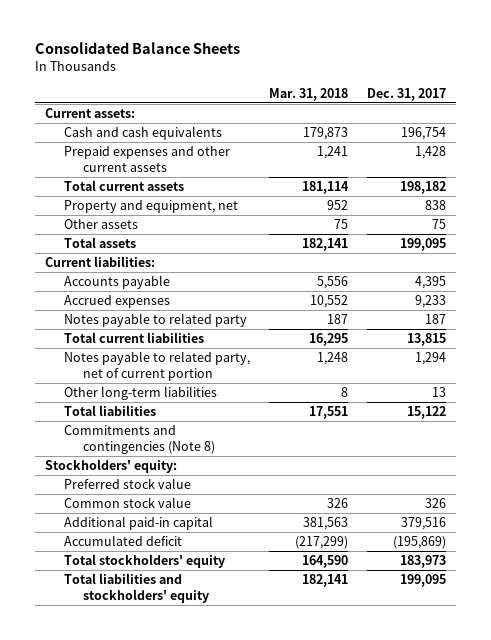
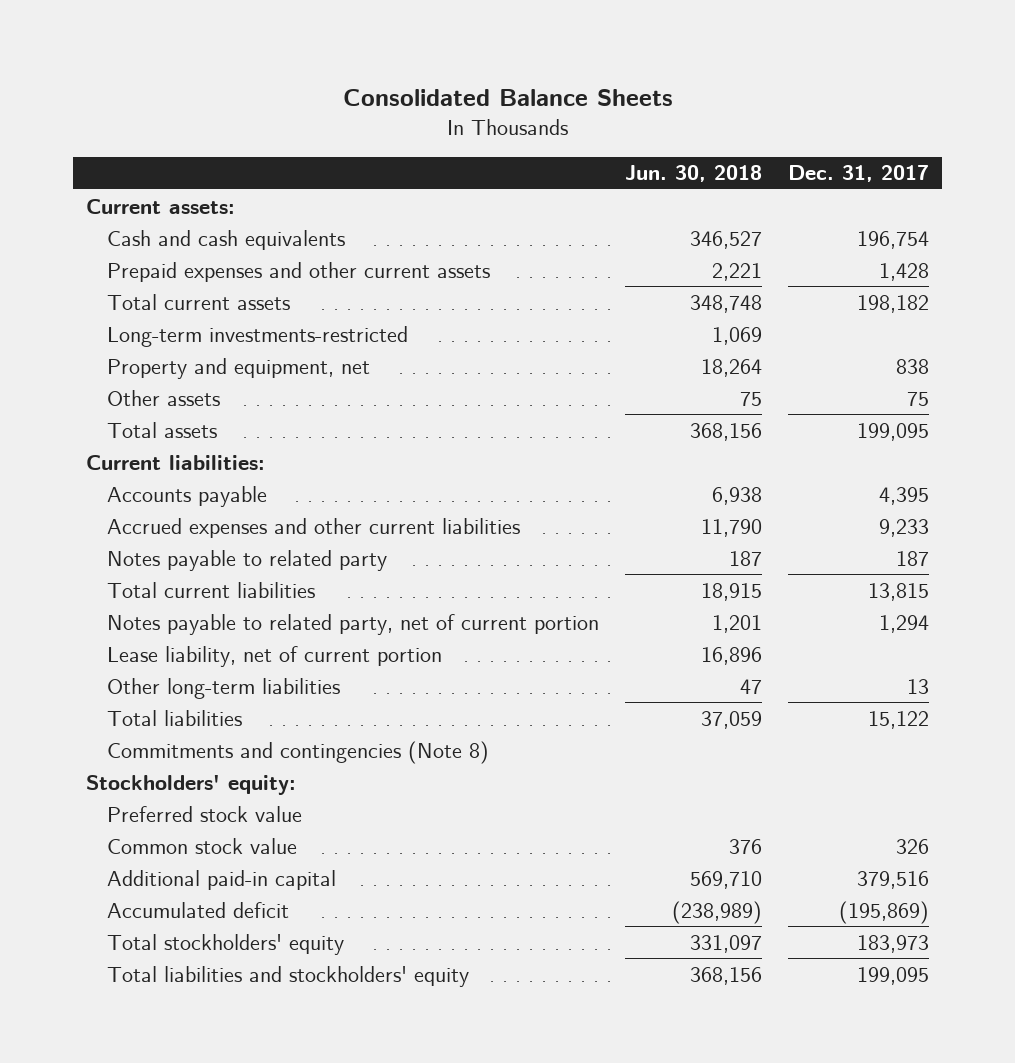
[269,87,349,101] Mar. 31, 2018 -> none
none -> [625,165,763,183] Jun. 30, 2018
none -> [107,325,409,347] Long-term investments-restricted
[63,295,170,309] Accrued expenses -> [107,517,521,538] Accrued expenses and other current liabilities
none -> [107,645,443,667] Lease liability, net of current portion

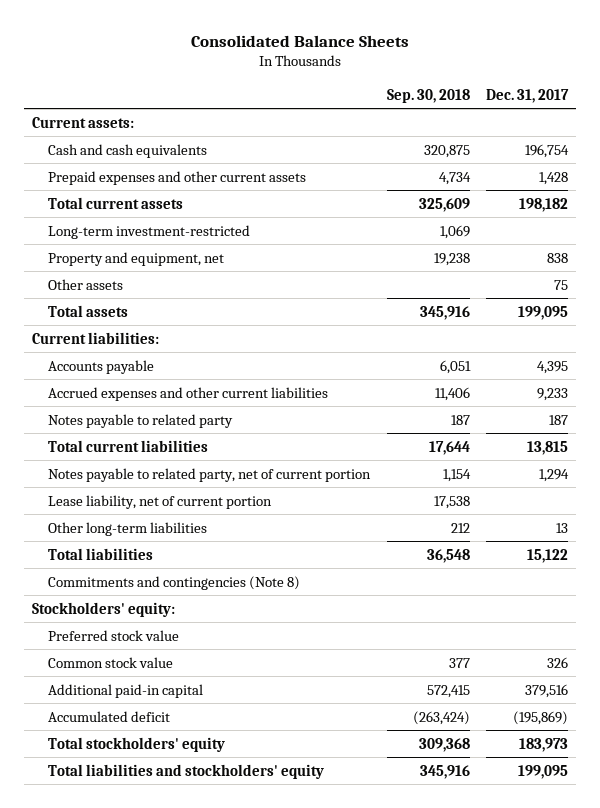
[625,165,763,183] Jun. 30, 2018 -> none
none -> [386,88,470,103] Sep. 30, 2018
[107,325,409,347] Long-term investments-restricted -> [48,224,251,239] Long-term investment-restricted

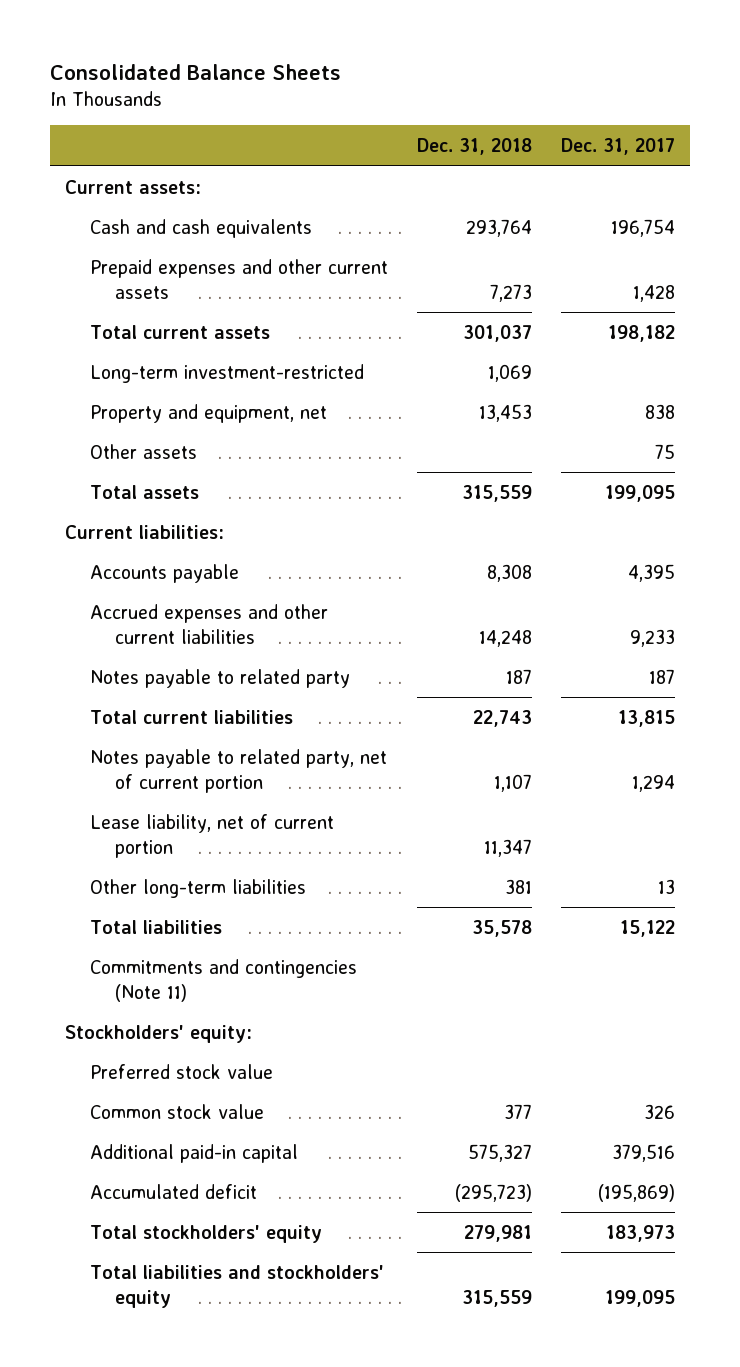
[386,88,470,103] Sep. 30, 2018 -> none
none -> [416,138,532,156] Dec. 31, 2018
[48,575,301,590] Commitments and contingencies (Note 8) -> [89,958,357,1002] Commitments and contingencies (Note 11)

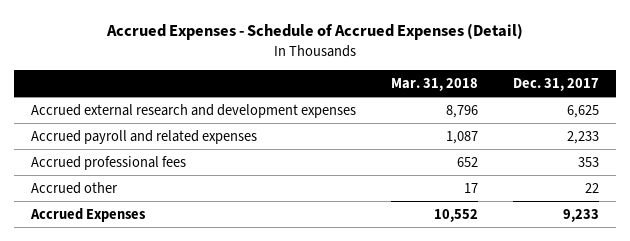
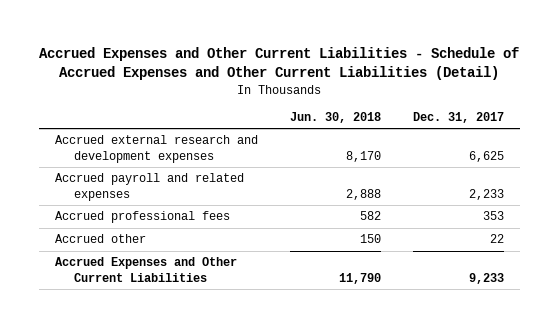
[106,23,524,41] Accrued Expenses - Schedule of Accrued Expenses (Detail) -> [39,47,520,81] Accrued Expenses and Other Current Liabilities - Schedule of Accrued Expenses and Other Current Liabilities (Detail)
[391,78,479,92] Mar. 31, 2018 -> none
none -> [289,112,381,124] Jun. 30, 2018
[30,207,147,222] Accrued Expenses -> [55,257,238,283] Accrued Expenses and Other Current Liabilities

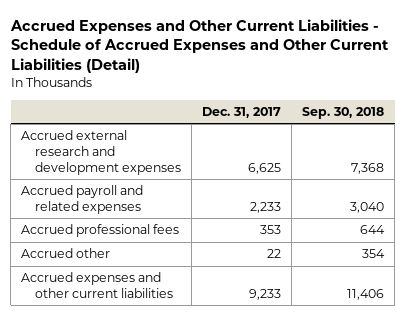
[289,112,381,124] Jun. 30, 2018 -> none
none -> [302,106,385,119] Sep. 30, 2018
[55,257,238,283] Accrued Expenses and Other Current Liabilities -> [21,272,174,299] Accrued expenses and other current liabilities

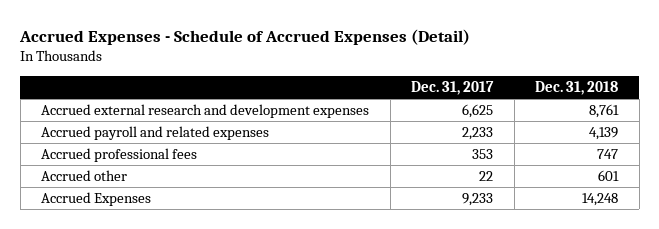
[9,18,389,73] Accrued Expenses and Other Current Liabilities - Schedule of Accrued Expenses and Other Current Liabilities (Detail) -> [19,29,471,46] Accrued Expenses - Schedule of Accrued Expenses (Detail)
[302,106,385,119] Sep. 30, 2018 -> none
none -> [535,80,619,95] Dec. 31, 2018
[21,272,174,299] Accrued expenses and other current liabilities -> [41,192,152,207] Accrued Expenses

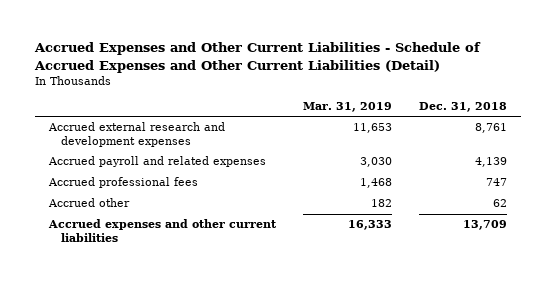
[19,29,471,46] Accrued Expenses - Schedule of Accrued Expenses (Detail) -> [34,42,482,73] Accrued Expenses and Other Current Liabilities - Schedule of Accrued Expenses and Other Current Liabilities (Detail)
[411,80,495,95] Dec. 31, 2017 -> none
none -> [302,102,392,113] Mar. 31, 2019
[41,192,152,207] Accrued Expenses -> none
[598,170,620,182] 601 -> [492,199,507,208] 62
none -> [47,219,277,242] Accrued expenses and other current liabilities

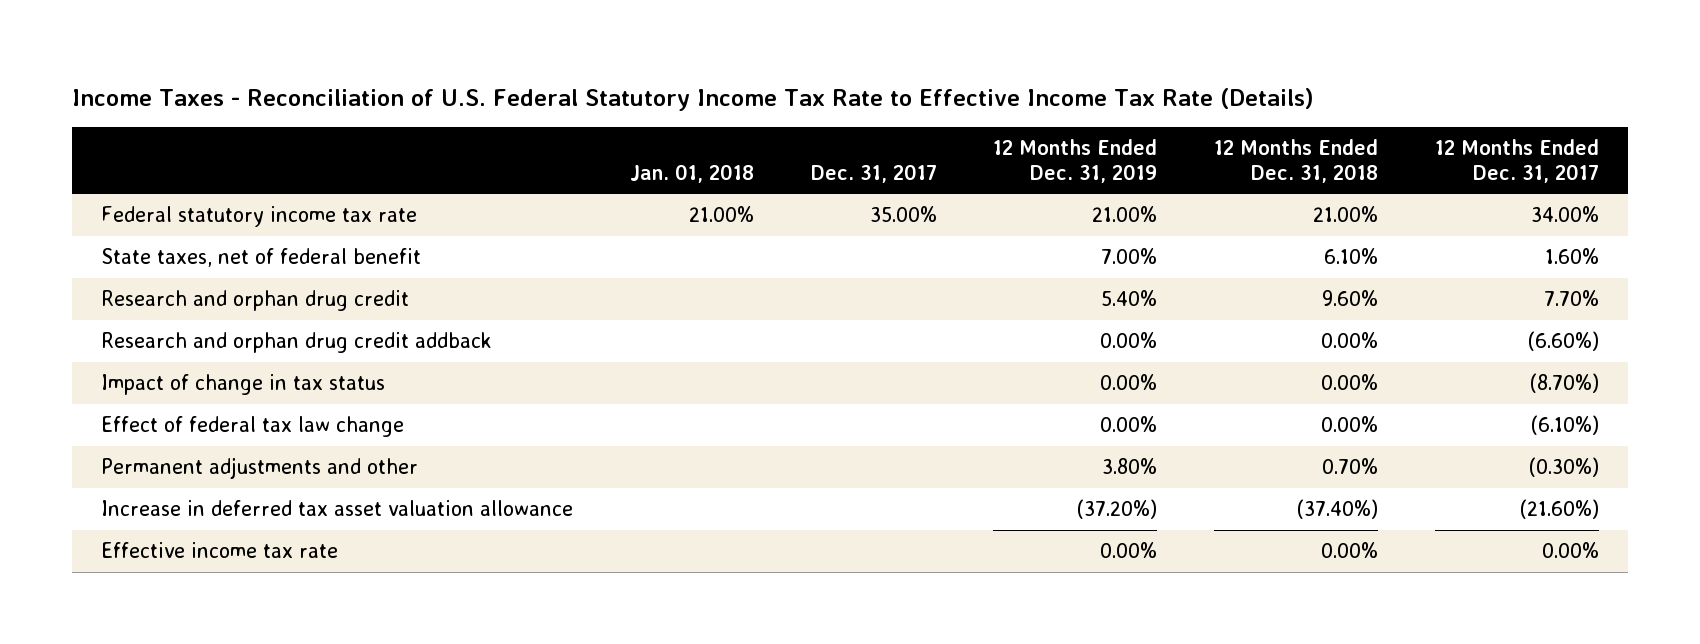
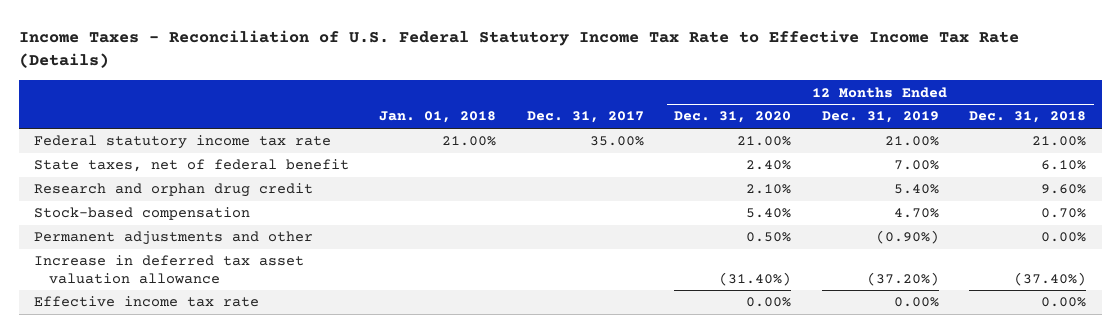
[1435,138,1600,183] 12 Months Ended Dec. 31, 2017 -> none
none -> [674,111,792,124] Dec. 31, 2020
[100,332,492,354] Research and orphan drug credit addback -> none
[100,374,385,396] Impact of change in tax status -> none
[100,416,404,438] Effect of federal tax law change -> none
none -> [34,207,251,221] Stock-based compensation
[1102,458,1158,475] 3.80% -> [875,230,939,245] (0.90%)
[1322,458,1379,475] 0.70% -> [1041,232,1087,243] 0.00%

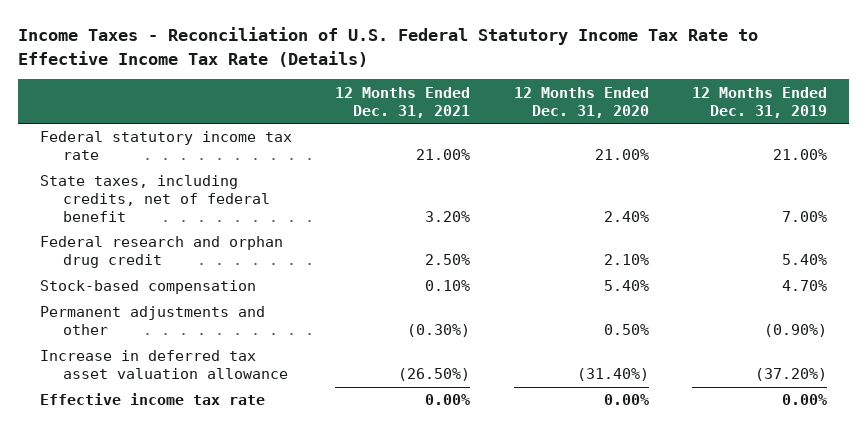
[379,111,497,124] Jan. 01, 2018 -> none
[526,111,644,124] Dec. 31, 2017 -> none
[969,111,1087,124] Dec. 31, 2018 -> none
none -> [335,86,471,118] 12 Months Ended Dec. 31, 2021
[34,159,350,173] State taxes, net of federal benefit -> [39,175,271,222] State taxes, including credits, net of federal benefit
[34,183,314,198] Research and orphan drug credit -> [39,236,283,269] Federal research and orphan drug credit

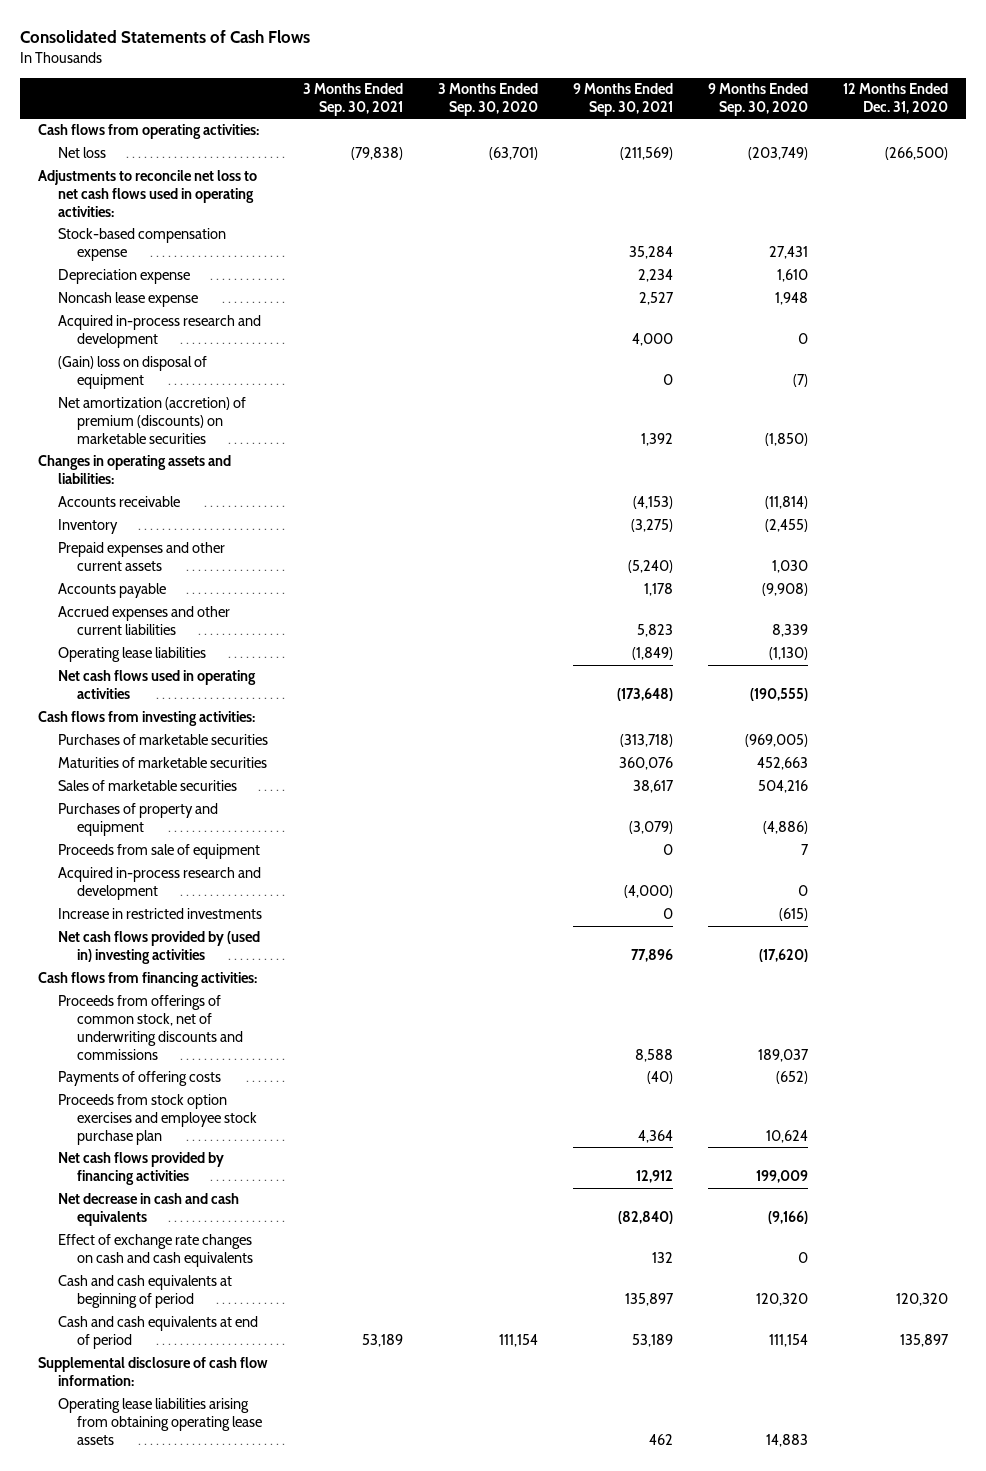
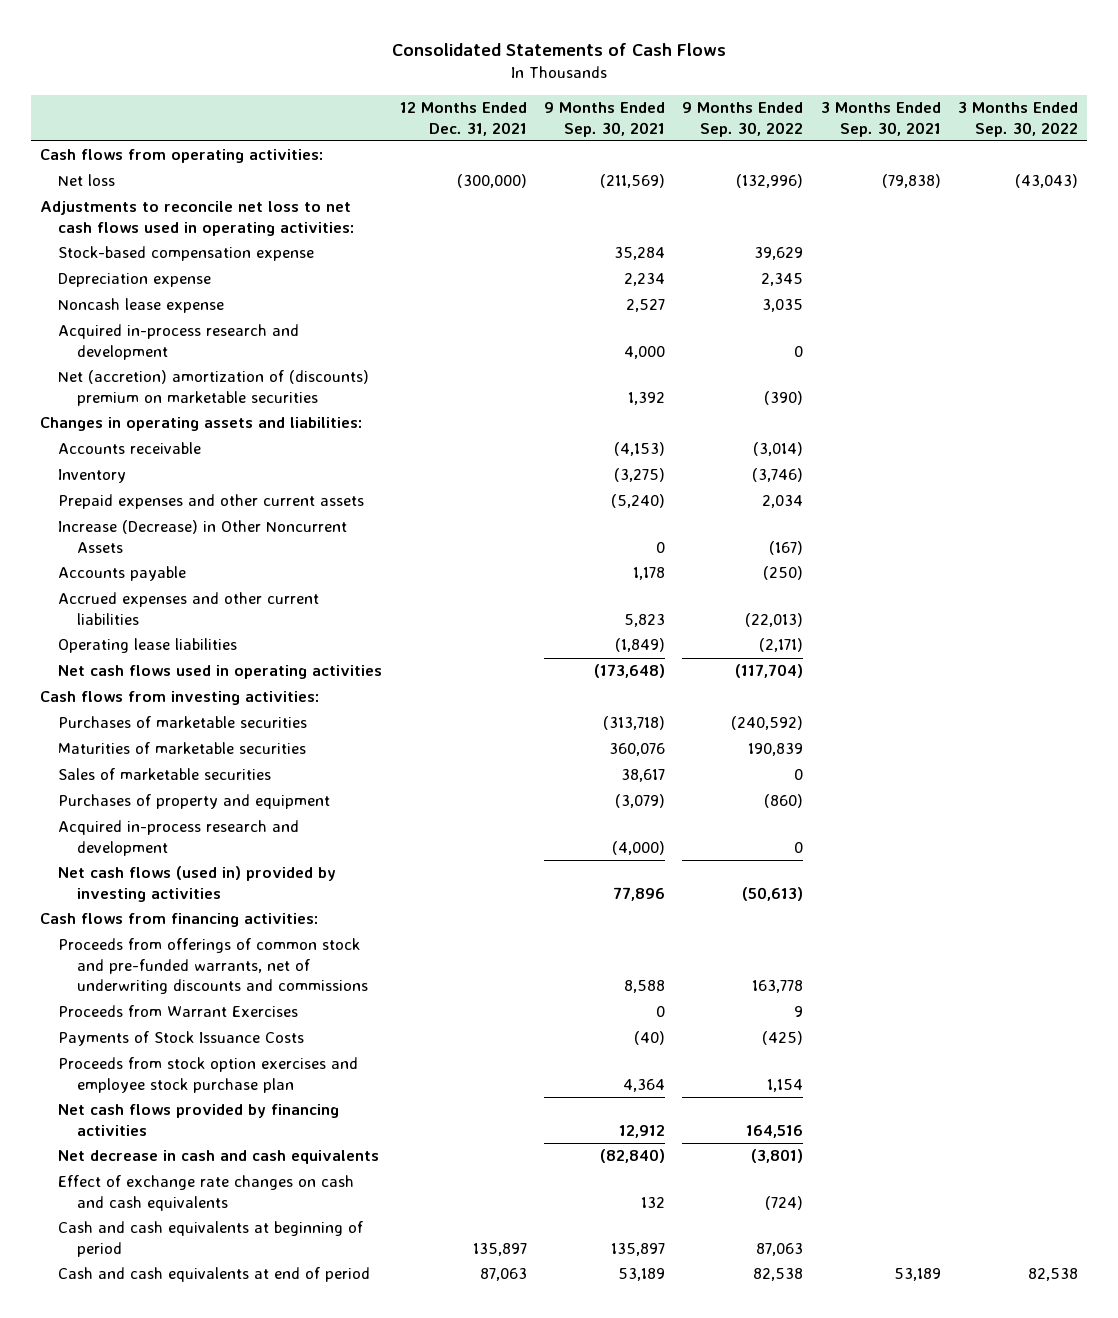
[438,83,539,117] 3 Months Ended Sep. 30, 2020 -> none
[708,83,809,117] 9 Months Ended Sep. 30, 2020 -> none
[843,83,949,115] 12 Months Ended Dec. 31, 2020 -> none
none -> [399,102,527,136] 12 Months Ended Dec. 31, 2021
none -> [682,102,804,137] 9 Months Ended Sep. 30, 2022
none -> [958,102,1079,137] 3 Months Ended Sep. 30, 2022
[57,356,207,390] (Gain) loss on disposal of equipment -> none
[57,397,246,445] Net amortization (accretion) of premium (discounts) on marketable securities -> [58,370,370,406] Net (accretion) amortization of (discounts) premium on marketable securities
none -> [58,520,348,553] Increase (Decrease) in Other Noncurrent Assets
[57,844,260,860] Proceeds from sale of equipment -> none
[57,908,262,920] Increase in restricted investments -> none
[57,931,260,965] Net cash flows provided by (used in) investing activities -> [58,866,337,902] Net cash flows (used in) provided by investing activities
[57,995,244,1061] Proceeds from offerings of common stock, net of underwriting discounts and commissions -> [58,938,369,995] Proceeds from offerings of common stock and pre-funded warrants, net of underwriting discounts and commissions
none -> [58,1005,299,1018] Proceeds from Warrant Exercises
[57,1071,221,1087] Payments of offering costs -> [58,1031,305,1047] Payments of Stock Issuance Costs
[37,1357,268,1387] Supplemental disclosure of cash flow information: -> none
[57,1398,263,1446] Operating lease liabilities arising from obtaining operating lease assets -> none

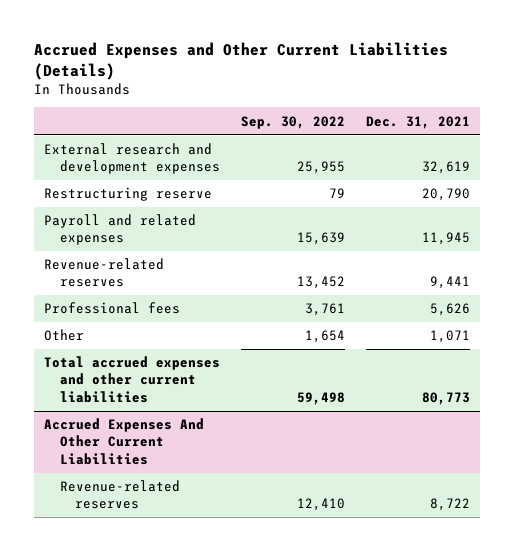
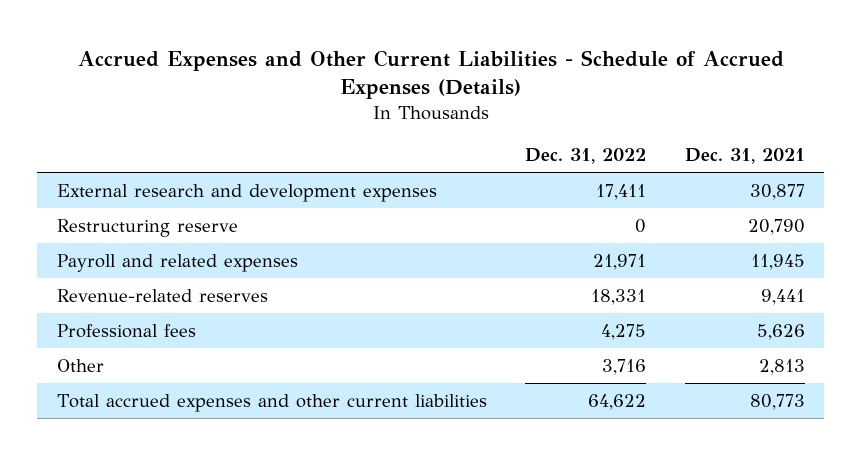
[34,41,449,80] Accrued Expenses and Other Current Liabilities (Details) -> [77,49,784,100] Accrued Expenses and Other Current Liabilities - Schedule of Accrued Expenses (Details)
[240,115,345,129] Sep. 30, 2022 -> none
none -> [525,148,647,165] Dec. 31, 2022
[421,161,470,175] 32,619 -> [749,183,805,200] 30,877
[429,330,470,344] 1,071 -> [758,358,805,375] 2,813
[44,418,205,465] Accrued Expenses And Other Current Liabilities -> none
[59,480,180,510] Revenue-related reserves -> none

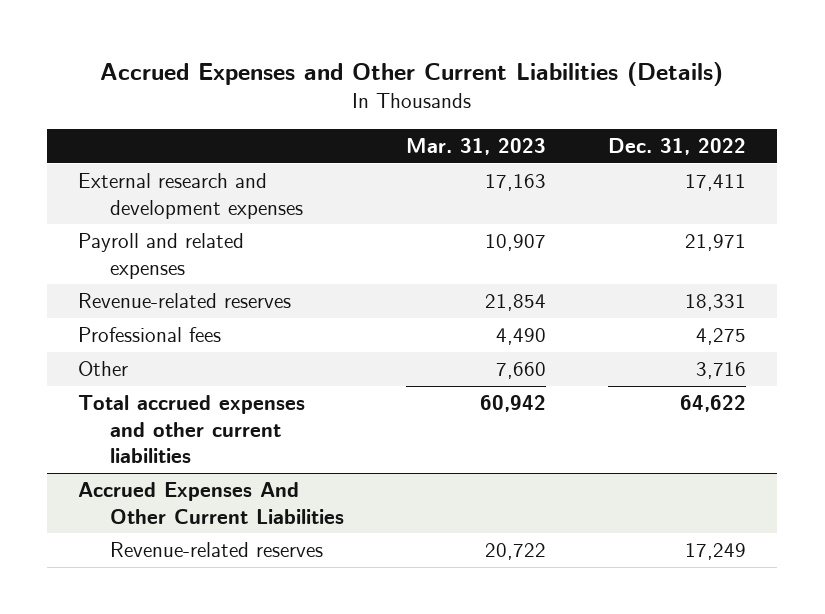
[77,49,784,100] Accrued Expenses and Other Current Liabilities - Schedule of Accrued Expenses (Details) -> [100,61,724,86] Accrued Expenses and Other Current Liabilities (Details)
[684,148,805,165] Dec. 31, 2021 -> none
none -> [405,138,546,156] Mar. 31, 2023
[56,218,238,237] Restructuring reserve -> none
none -> [78,482,344,524] Accrued Expenses And Other Current Liabilities
none -> [109,542,323,558] Revenue-related reserves

